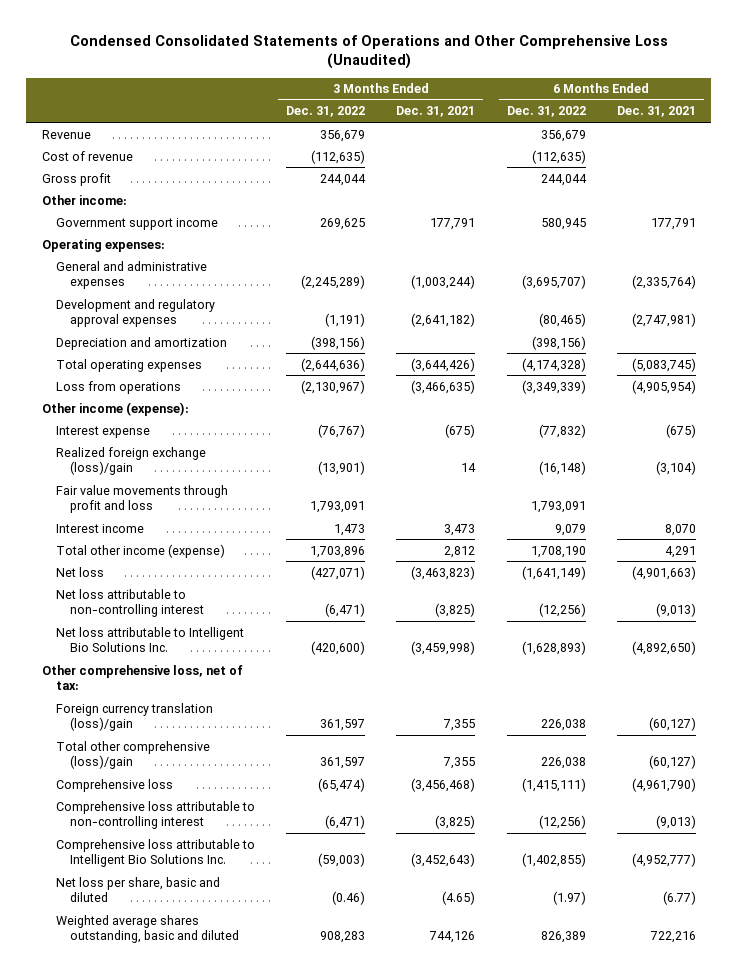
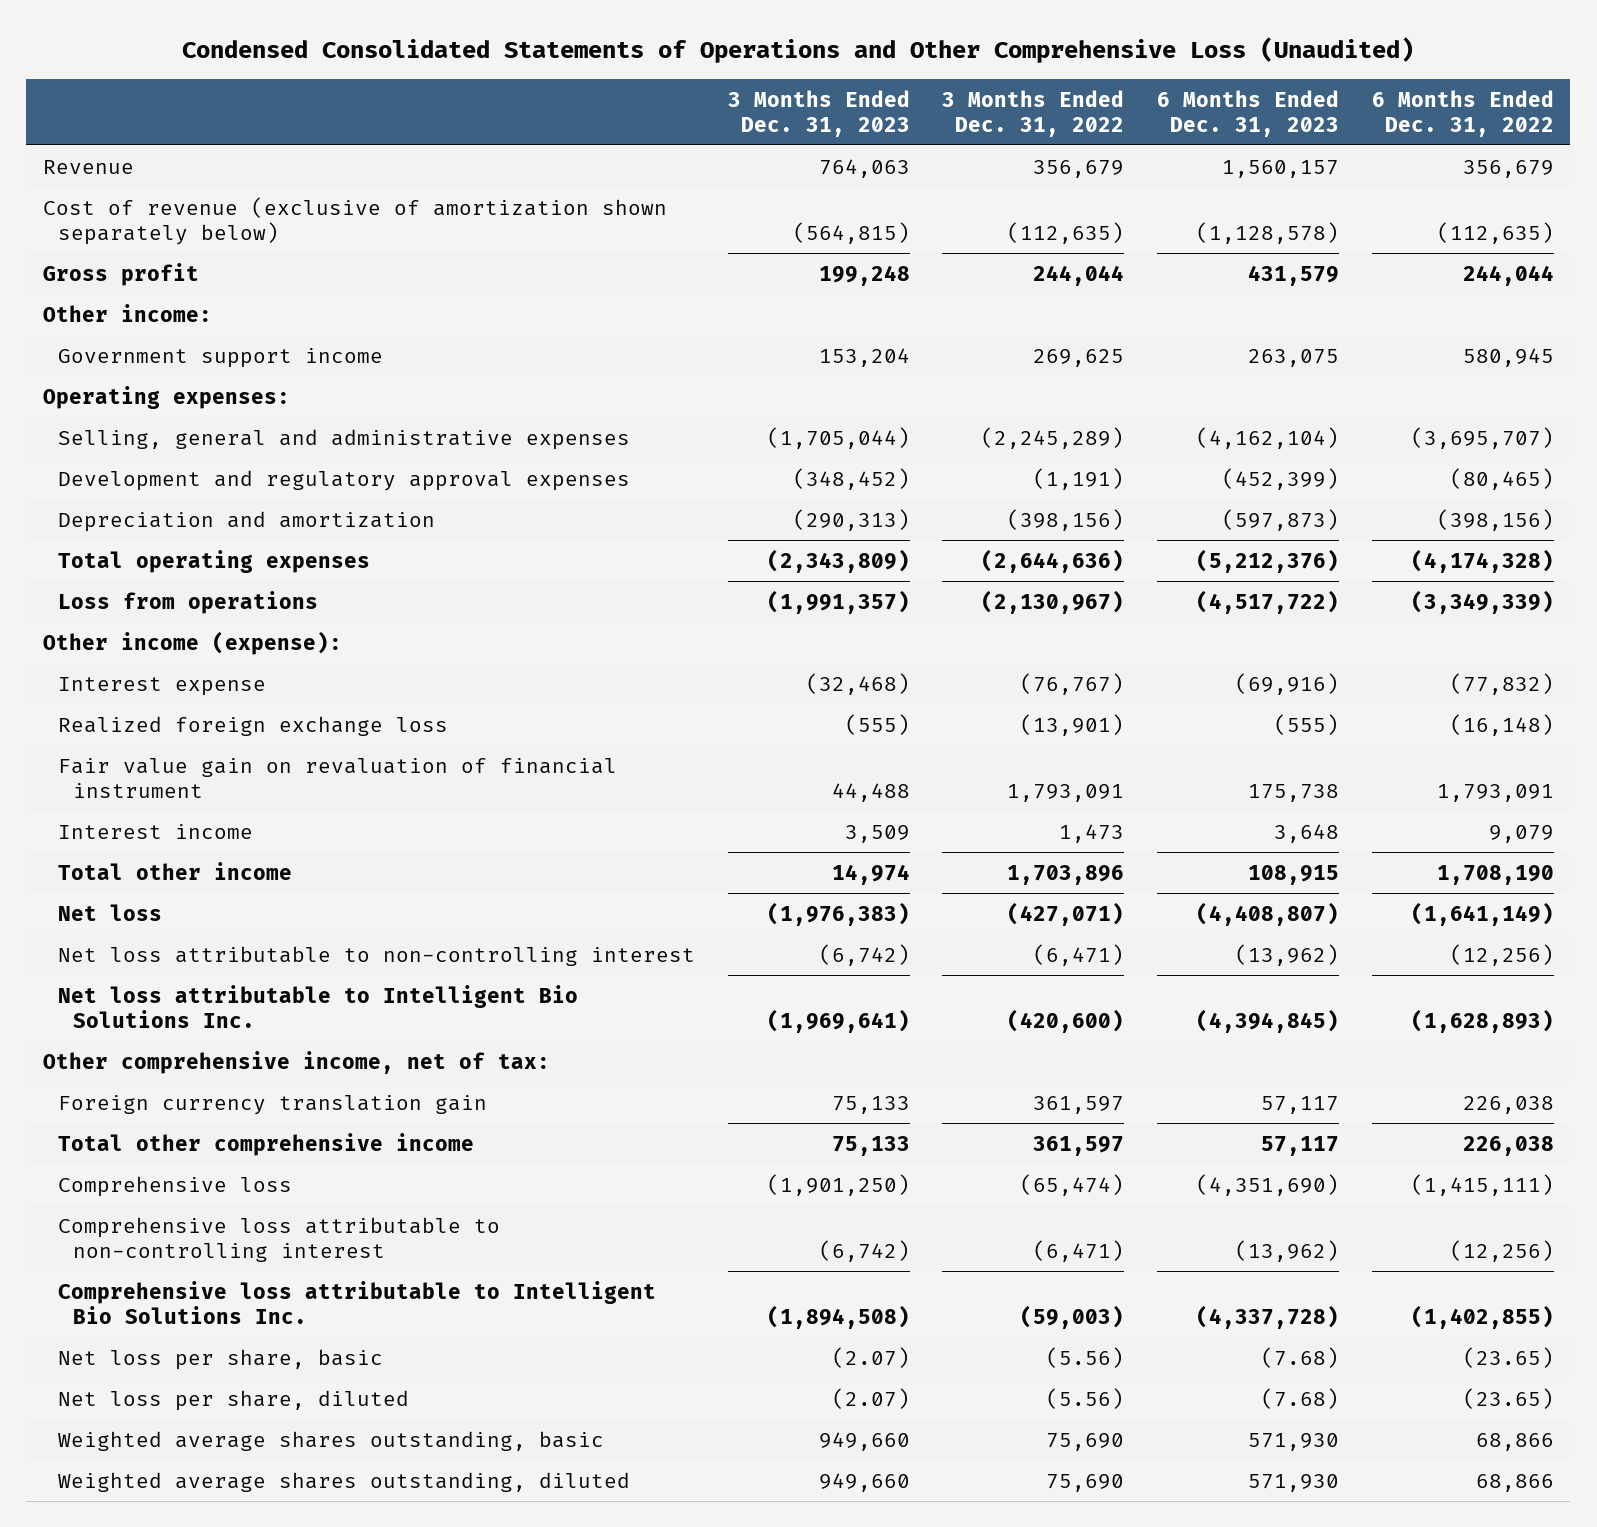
[396,106,476,118] Dec. 31, 2021 -> none
[616,106,696,118] Dec. 31, 2021 -> none
none -> [727,89,910,137] 3 Months Ended Dec. 31, 2023
none -> [1157,89,1340,137] 6 Months Ended Dec. 31, 2023
[41,150,133,161] Cost of revenue -> [42,196,667,245] Cost of revenue (exclusive of amortization shown separately below)
[56,260,208,289] General and administrative expenses -> [57,428,630,450] Selling, general and administrative expenses
[56,446,207,475] Realized foreign exchange (loss)/gain -> [57,715,448,736] Realized foreign exchange loss
[56,484,229,513] Fair value movements through profit and loss -> [57,757,617,798] Fair value gain on revaluation of financial instrument
[56,543,226,558] Total other income (expense) -> [57,861,292,880] Total other income
[41,664,243,690] Other comprehensive loss, net of tax: -> [42,1050,550,1074] Other comprehensive income, net of tax:
[56,702,214,731] Foreign currency translation (loss)/gain -> [57,1094,487,1115] Foreign currency translation gain
[56,740,211,769] Total other comprehensive (loss)/gain -> [57,1132,474,1156] Total other comprehensive income
[56,876,221,902] Net loss per share, basic and diluted -> [57,1348,383,1370] Net loss per share, basic
[332,890,366,905] (0.46) -> [1046,1346,1125,1368] (5.56)
[552,890,586,905] (1.97) -> [1462,1346,1554,1368] (23.65)
none -> [57,1389,409,1411] Net loss per share, diluted
[56,914,240,943] Weighted average shares outstanding, basic and diluted -> [57,1430,604,1451] Weighted average shares outstanding, basic
[320,930,366,943] 908,283 -> [1046,1432,1125,1451] 75,690
[540,930,586,943] 826,389 -> [1475,1432,1554,1451] 68,866
none -> [57,1471,630,1492] Weighted average shares outstanding, diluted

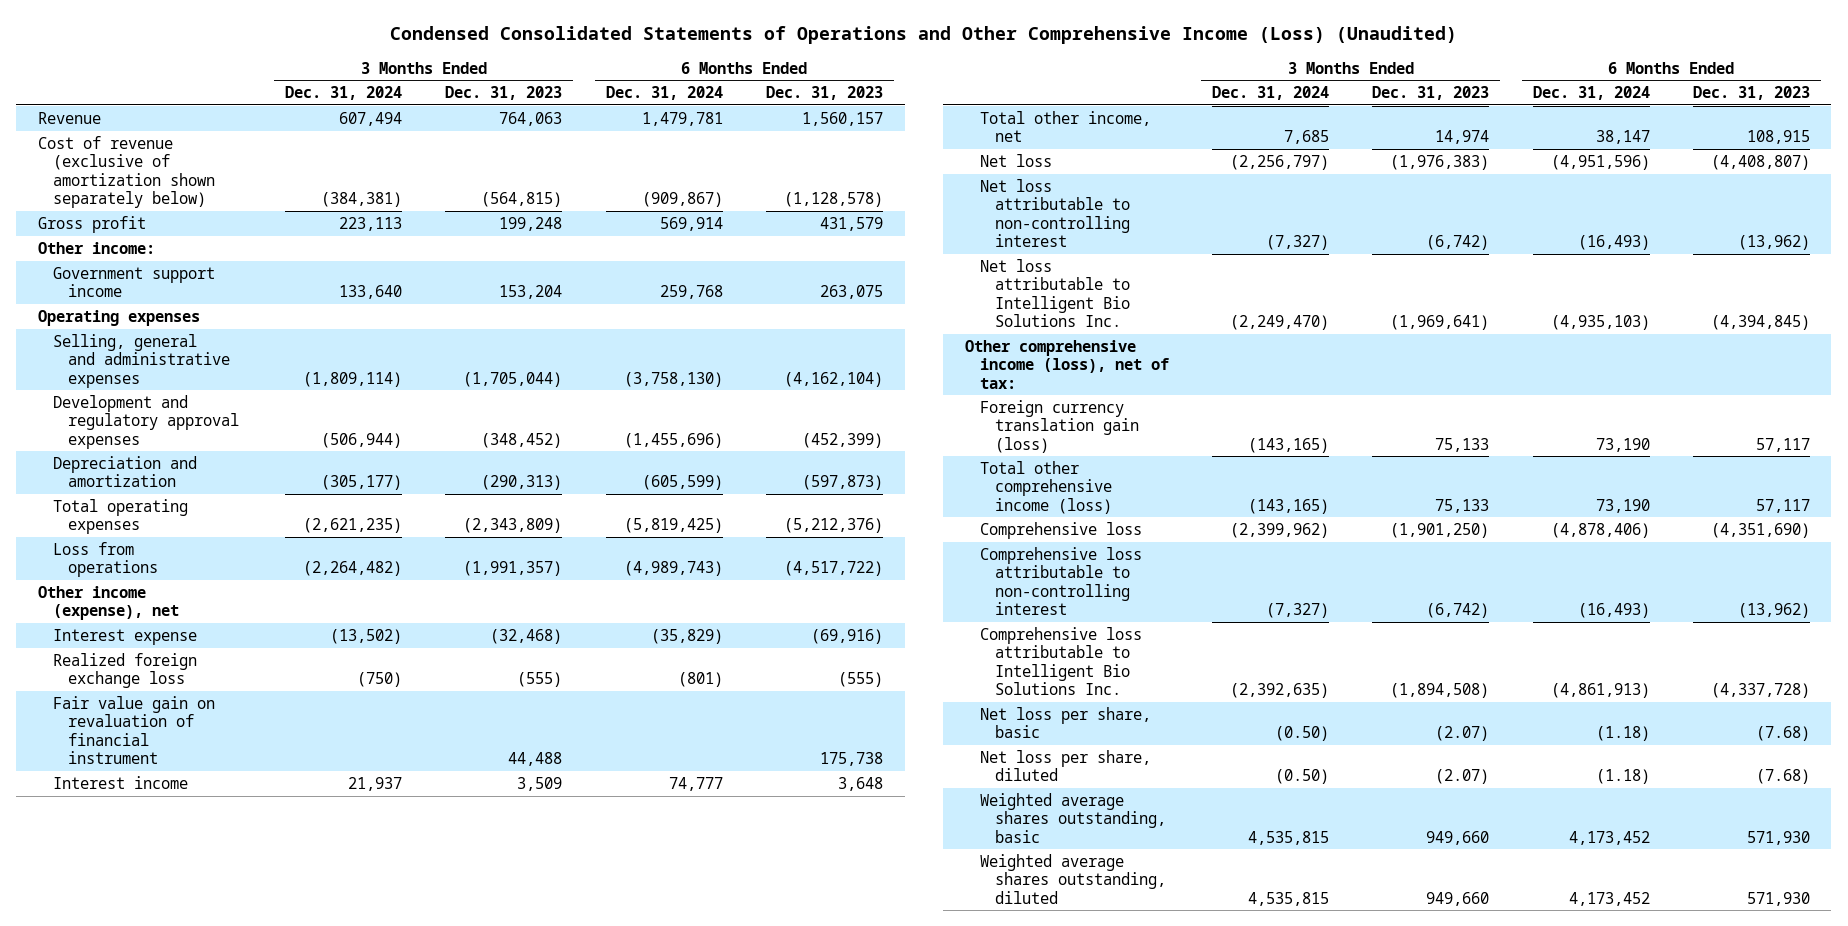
[182,37,1415,64] Condensed Consolidated Statements of Operations and Other Comprehensive Loss (Unaudited) -> [389,26,1457,45] Condensed Consolidated Statements of Operations and Other Comprehensive Income (Loss) (Unaudited)
[942,89,1125,137] 3 Months Ended Dec. 31, 2022 -> none
[1371,89,1554,137] 6 Months Ended Dec. 31, 2022 -> none
none -> [285,86,403,101] Dec. 31, 2024
none -> [605,86,723,101] Dec. 31, 2024
[42,385,290,409] Operating expenses: -> [38,309,201,326] Operating expenses
[42,630,342,655] Other income (expense): -> [38,585,179,621] Other income (expense), net
[57,861,292,880] Total other income -> [979,110,1151,143] Total other income, net
[42,1050,550,1074] Other comprehensive income, net of tax: -> [964,339,1169,389] Other comprehensive income (loss), net of tax:
[57,1094,487,1115] Foreign currency translation gain -> [979,399,1139,453] Foreign currency translation gain (loss)
[57,1132,474,1156] Total other comprehensive income -> [979,460,1112,514] Total other comprehensive income (loss)

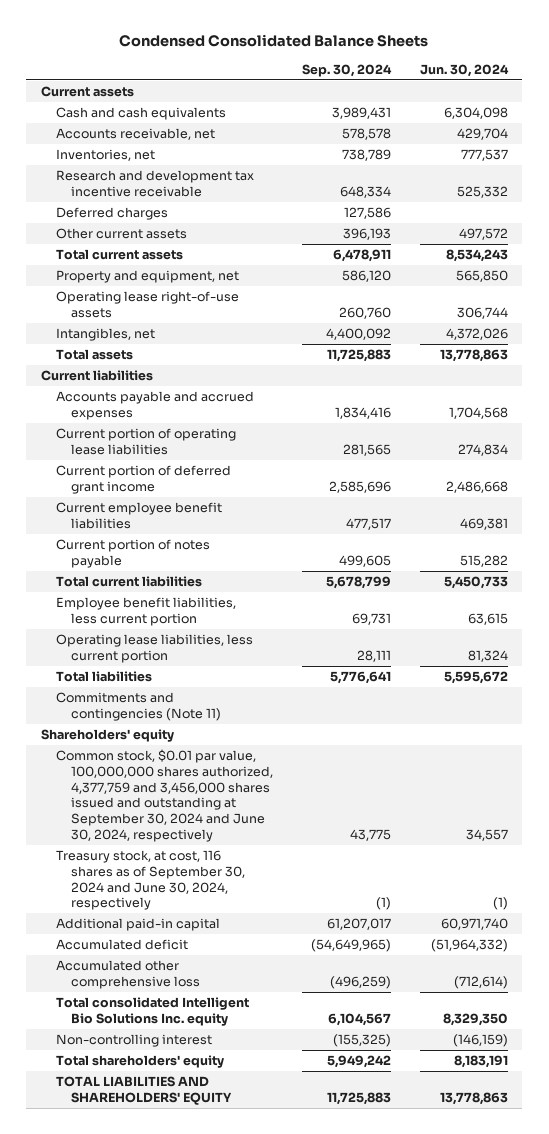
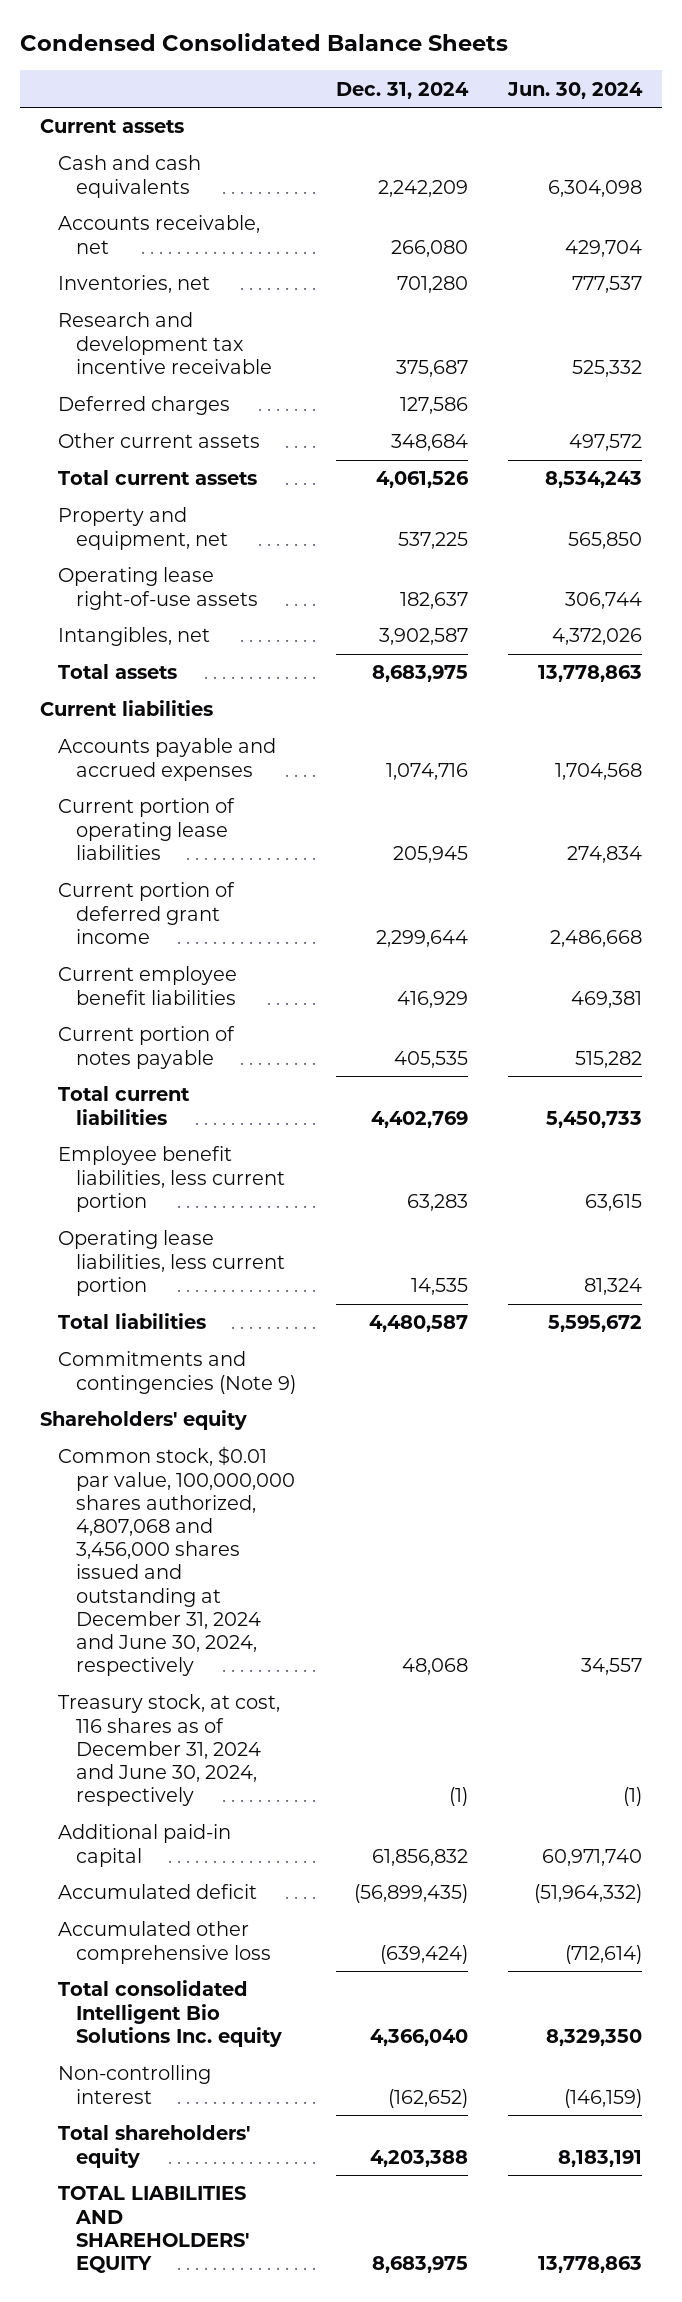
[301,63,392,77] Sep. 30, 2024 -> none
none -> [336,81,470,99] Dec. 31, 2024
[55,692,222,721] Commitments and contingencies (Note 11) -> [58,1351,297,1394] Commitments and contingencies (Note 9)
[55,749,274,843] Common stock, $0.01 par value, 100,000,000 shares authorized, 4,377,759 and 3,456,000 shares issued and outstanding at September 30, 2024 and June 30, 2024, respectively -> [58,1446,296,1677] Common stock, $0.01 par value, 100,000,000 shares authorized, 4,807,068 and 3,456,000 shares issued and outstanding at December 31, 2024 and June 30, 2024, respectively
[55,850,246,911] Treasury stock, at cost, 116 shares as of September 30, 2024 and June 30, 2024, respectively -> [58,1694,281,1807] Treasury stock, at cost, 116 shares as of December 31, 2024 and June 30, 2024, respectively

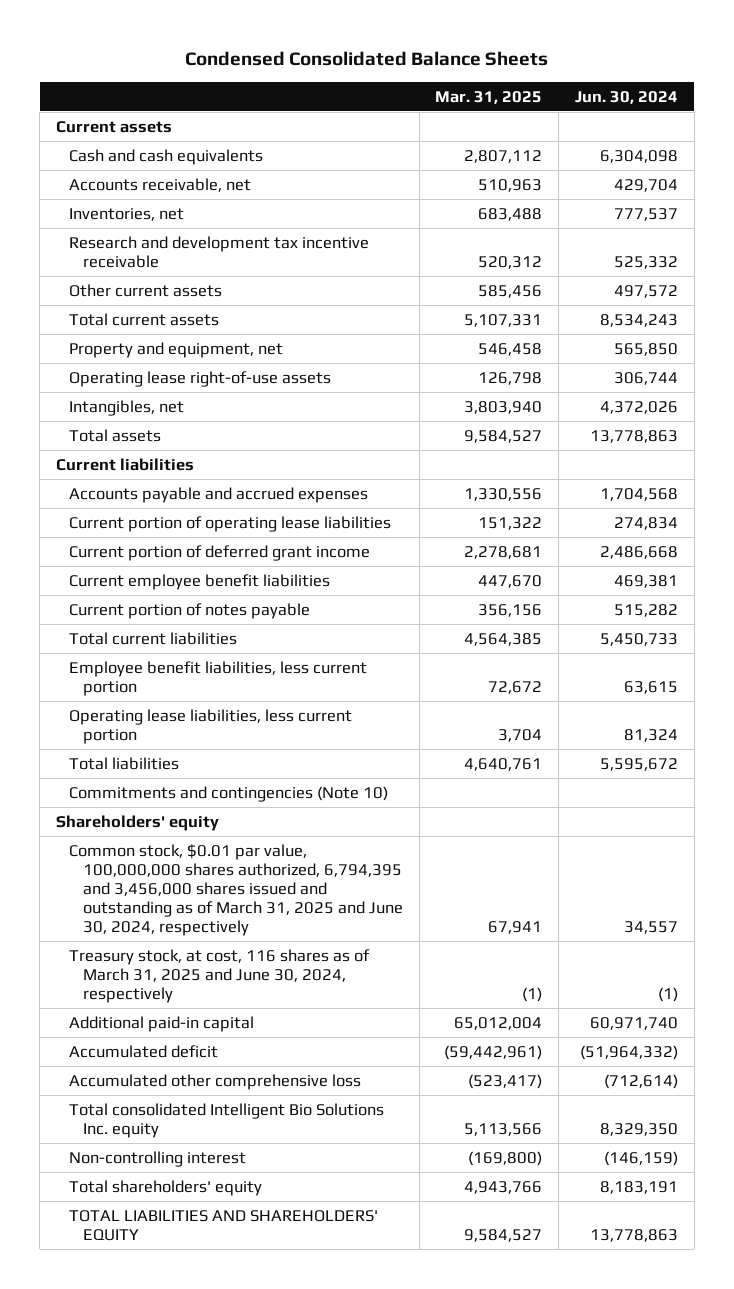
[336,81,470,99] Dec. 31, 2024 -> none
none -> [435,90,543,104] Mar. 31, 2025
[58,396,231,416] Deferred charges -> none
[58,1351,297,1394] Commitments and contingencies (Note 9) -> [69,785,389,802] Commitments and contingencies (Note 10)
[58,1446,296,1677] Common stock, $0.01 par value, 100,000,000 shares authorized, 4,807,068 and 3,456,000 shares issued and outstanding at December 31, 2024 and June 30, 2024, respectively -> [69,843,403,936] Common stock, $0.01 par value, 100,000,000 shares authorized, 6,794,395 and 3,456,000 shares issued and outstanding as of March 31, 2025 and June 30, 2024, respectively
[58,1694,281,1807] Treasury stock, at cost, 116 shares as of December 31, 2024 and June 30, 2024, respectively -> [69,948,371,1003] Treasury stock, at cost, 116 shares as of March 31, 2025 and June 30, 2024, respectively

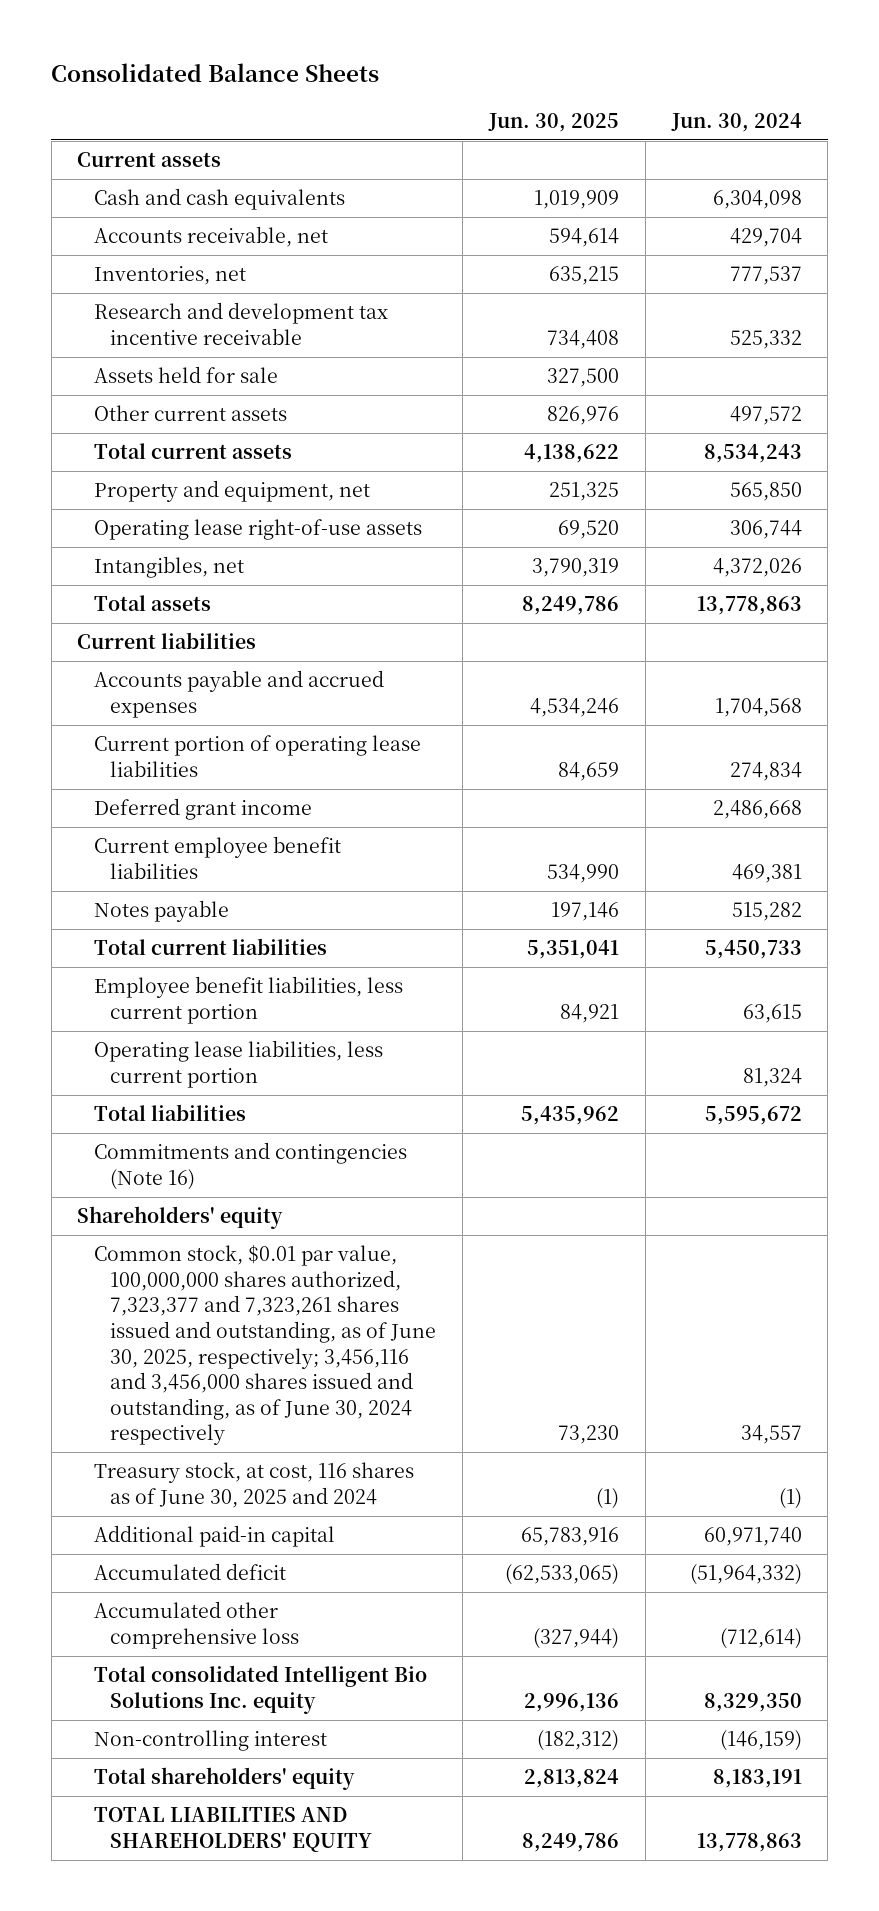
[184,51,548,67] Condensed Consolidated Balance Sheets -> [51,62,380,82] Consolidated Balance Sheets
[435,90,543,104] Mar. 31, 2025 -> none
none -> [487,112,619,132] Jun. 30, 2025
none -> [93,366,278,384] Assets held for sale
[69,544,371,561] Current portion of deferred grant income -> [93,798,312,821] Deferred grant income
[69,602,311,619] Current portion of notes payable -> [93,900,229,923] Notes payable
[69,785,389,802] Commitments and contingencies (Note 10) -> [93,1142,407,1190] Commitments and contingencies (Note 16)
[69,843,403,936] Common stock, $0.01 par value, 100,000,000 shares authorized, 6,794,395 and 3,456,000 shares issued and outstanding as of March 31, 2025 and June 30, 2024, respectively -> [93,1245,436,1446] Common stock, $0.01 par value, 100,000,000 shares authorized, 7,323,377 and 7,323,261 shares issued and outstanding, as of June 30, 2025, respectively; 3,456,116 and 3,456,000 shares issued and outstanding, as of June 30, 2024 respectively
[69,948,371,1003] Treasury stock, at cost, 116 shares as of March 31, 2025 and June 30, 2024, respectively -> [93,1462,414,1508] Treasury stock, at cost, 116 shares as of June 30, 2025 and 2024

